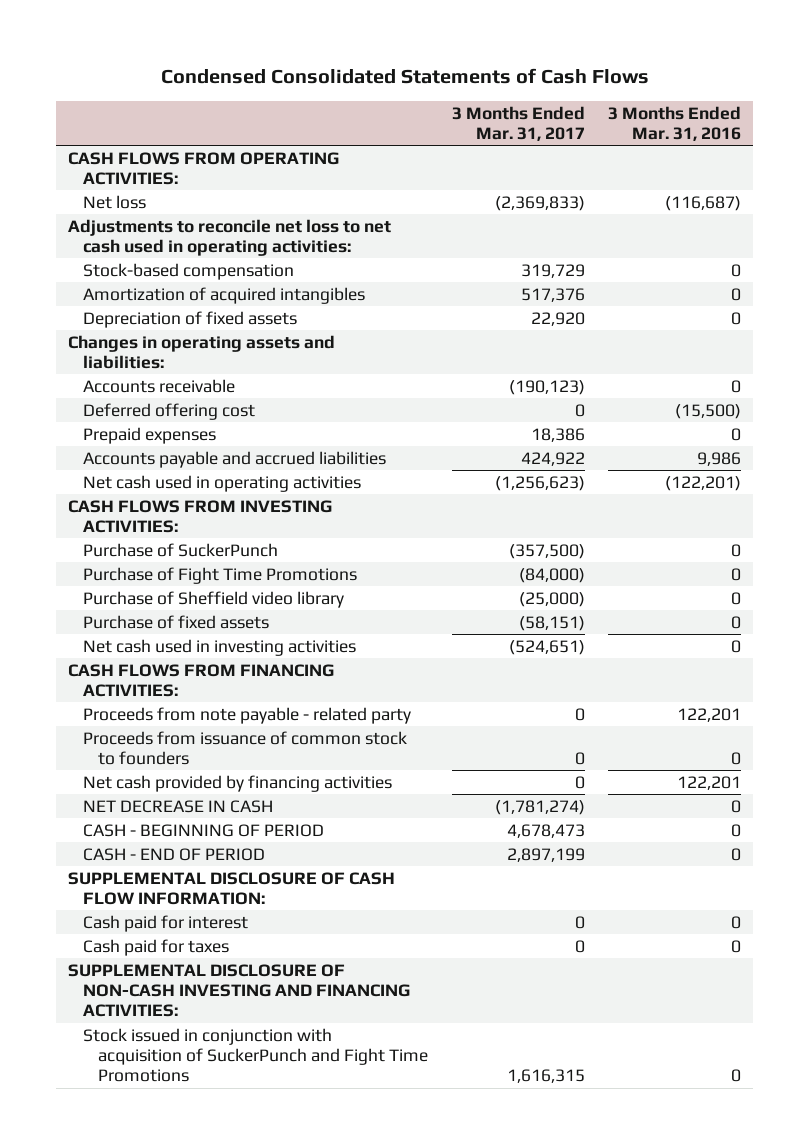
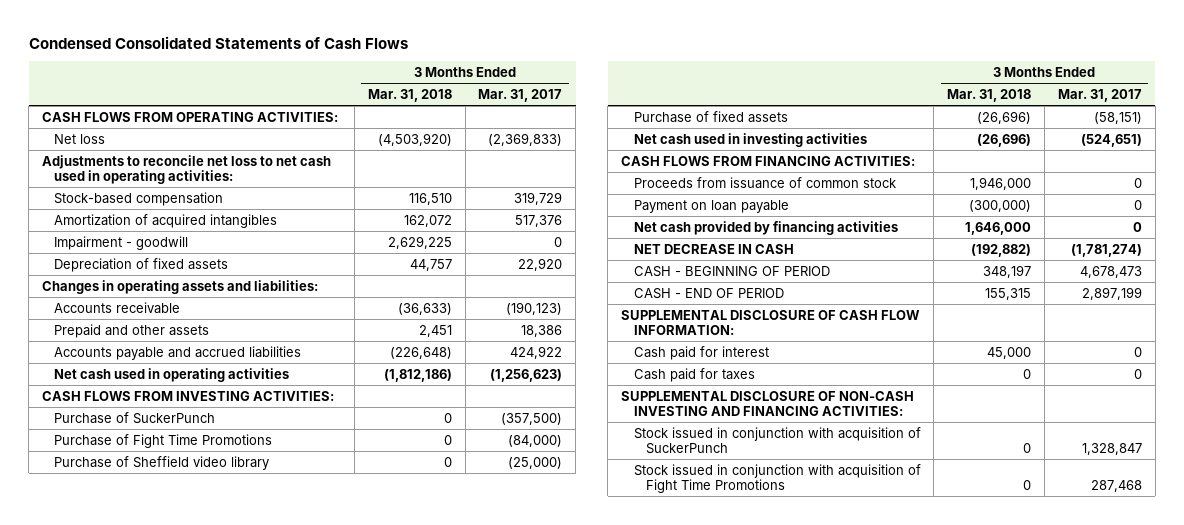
[608,105,742,141] 3 Months Ended Mar. 31, 2016 -> none
none -> [367,88,452,102] Mar. 31, 2018
none -> [54,235,189,250] Impairment - goodwill
[83,402,256,420] Deferred offering cost -> none
[83,426,217,444] Prepaid expenses -> [54,323,210,338] Prepaid and other assets
[83,706,412,724] Proceeds from note payable - related party -> none
[83,730,408,765] Proceeds from issuance of common stock to founders -> [633,176,896,189] Proceeds from issuance of common stock
none -> [633,199,789,213] Payment on loan payable
none -> [633,426,921,454] Stock issued in conjunction with acquisition of SuckerPunch
[83,1027,428,1083] Stock issued in conjunction with acquisition of SuckerPunch and Fight Time Promotions -> [633,463,921,493] Stock issued in conjunction with acquisition of Fight Time Promotions
[506,1069,585,1084] 1,616,315 -> [1090,479,1142,492] 287,468

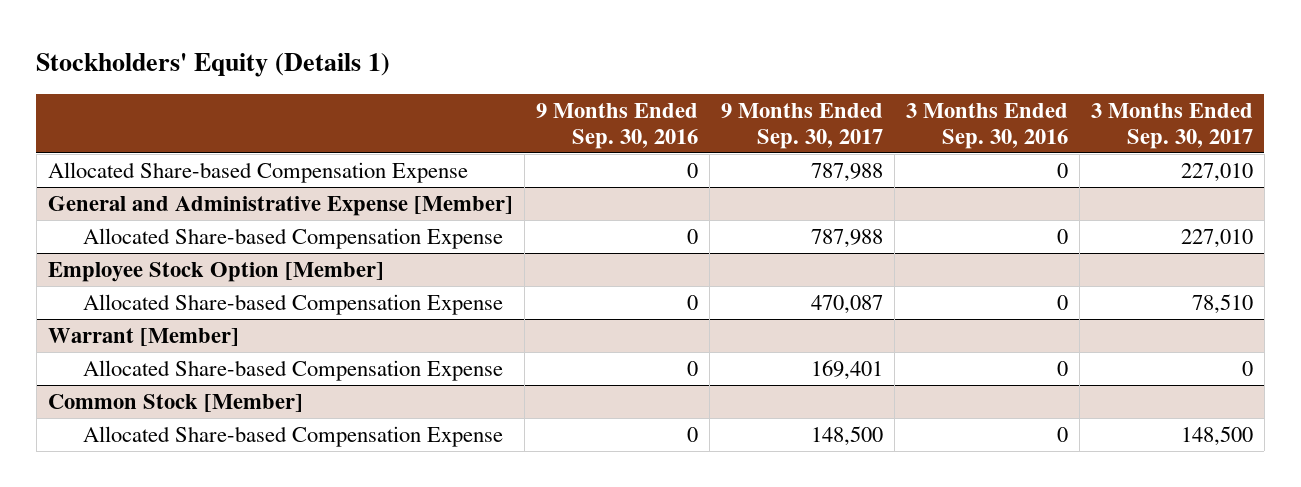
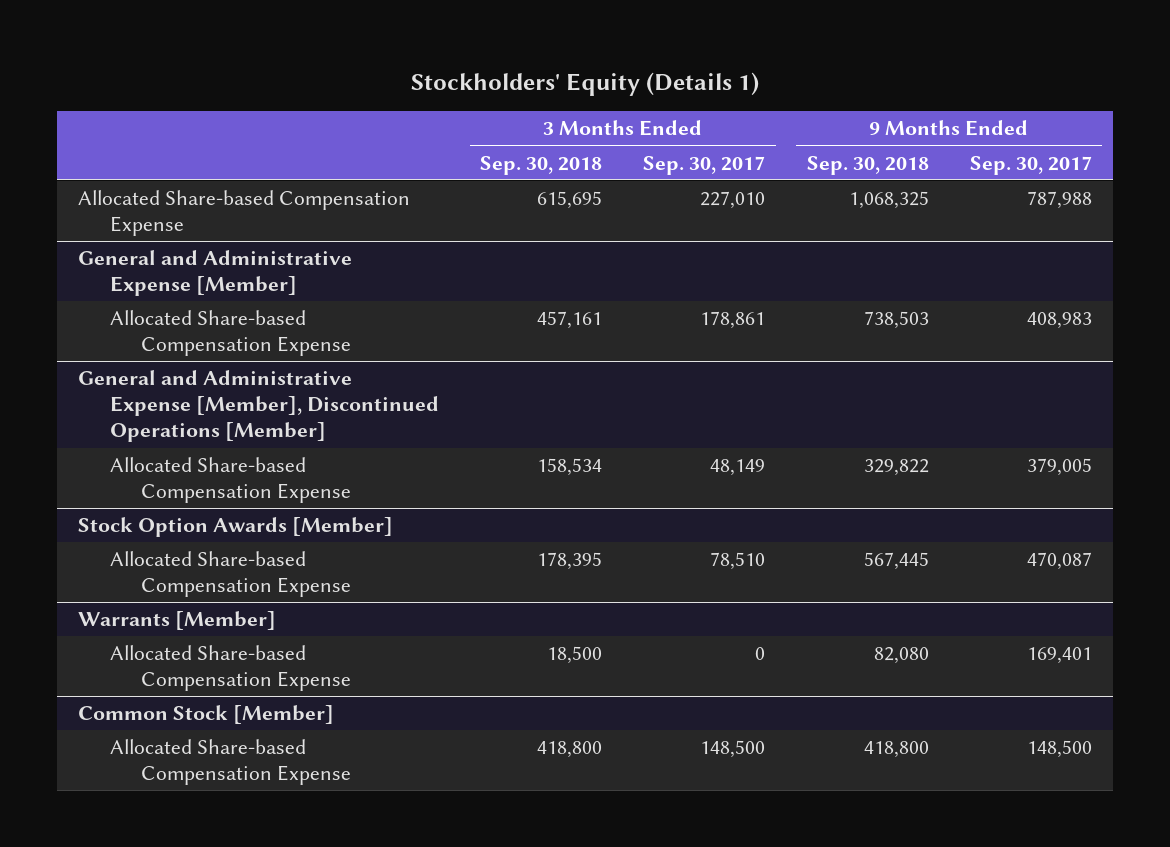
[535,102,698,149] 9 Months Ended Sep. 30, 2016 -> none
[905,102,1068,149] 3 Months Ended Sep. 30, 2016 -> none
none -> [480,155,603,175] Sep. 30, 2018
none -> [806,155,929,175] Sep. 30, 2018
[810,228,883,248] 787,988 -> [1027,311,1093,329] 408,983
[1180,228,1253,248] 227,010 -> [700,310,766,329] 178,861
none -> [77,369,439,443] General and Administrative Expense [Member], Discontinued Operations [Member]
none -> [109,456,352,504] Allocated Share-based Compensation Expense
[47,261,384,282] Employee Stock Option [Member] -> [77,516,393,537] Stock Option Awards [Member]
[47,327,239,346] Warrant [Member] -> [77,610,276,630] Warrants [Member]

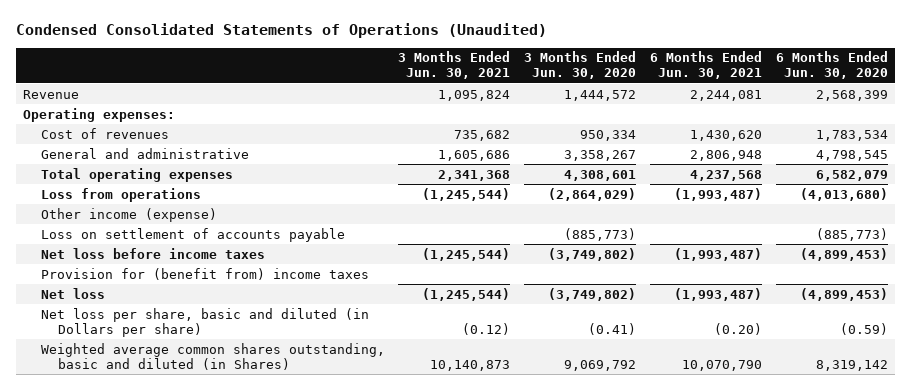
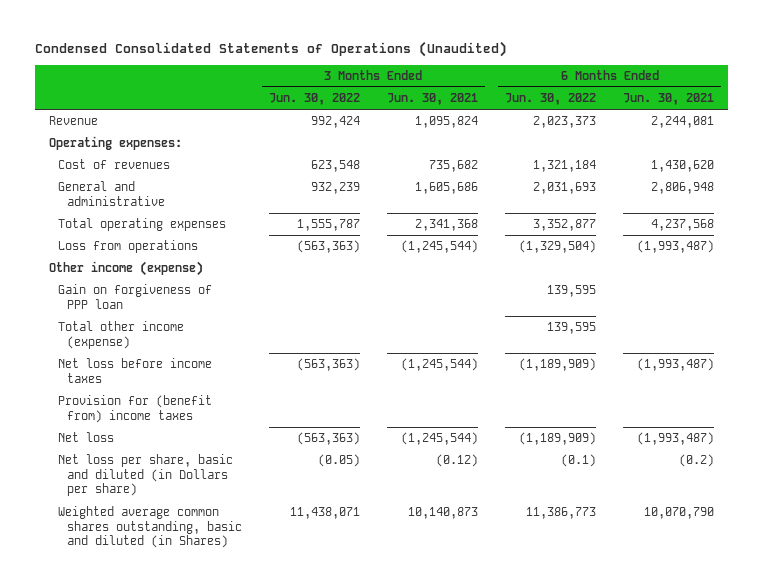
[524,51,637,80] 3 Months Ended Jun. 30, 2020 -> none
[776,51,889,80] 6 Months Ended Jun. 30, 2020 -> none
none -> [268,93,360,106] Jun. 30, 2022
none -> [504,93,596,106] Jun. 30, 2022
[40,227,345,242] Loss on settlement of accounts payable -> none
none -> [57,284,212,309] Gain on forgiveness of PPP loan
none -> [57,321,184,349] Total other income (expense)
[714,322,763,335] (0.20) -> [679,454,715,468] (0.2)

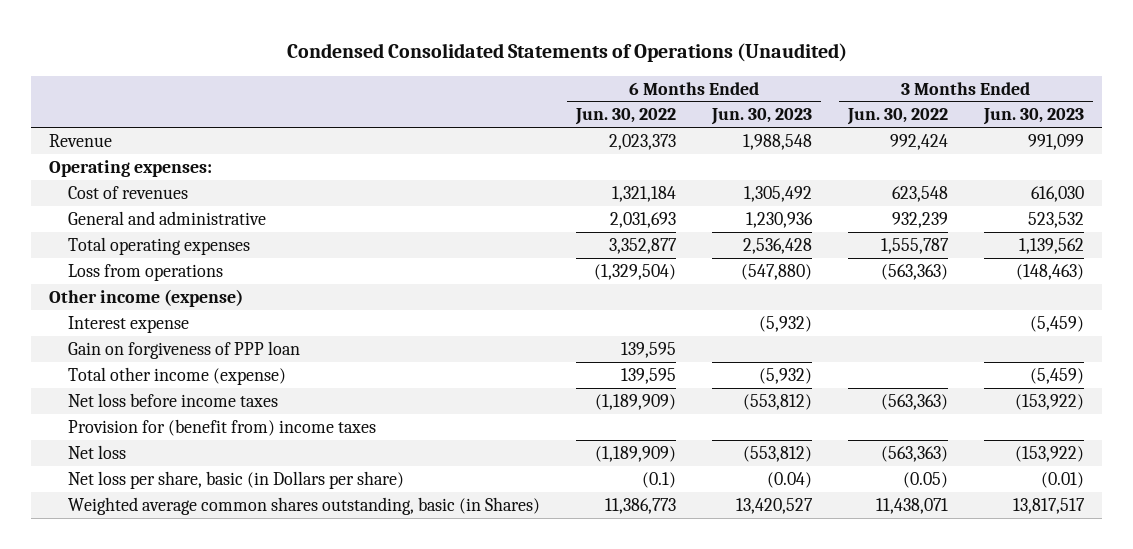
[386,93,478,106] Jun. 30, 2021 -> none
[623,93,715,106] Jun. 30, 2021 -> none
none -> [710,108,812,126] Jun. 30, 2023
none -> [982,108,1084,126] Jun. 30, 2023
none -> [67,315,189,333] Interest expense
[57,454,233,497] Net loss per share, basic and diluted (in Dollars per share) -> [67,470,404,489] Net loss per share, basic (in Dollars per share)
[57,506,242,549] Weighted average common shares outstanding, basic and diluted (in Shares) -> [67,496,540,515] Weighted average common shares outstanding, basic (in Shares)

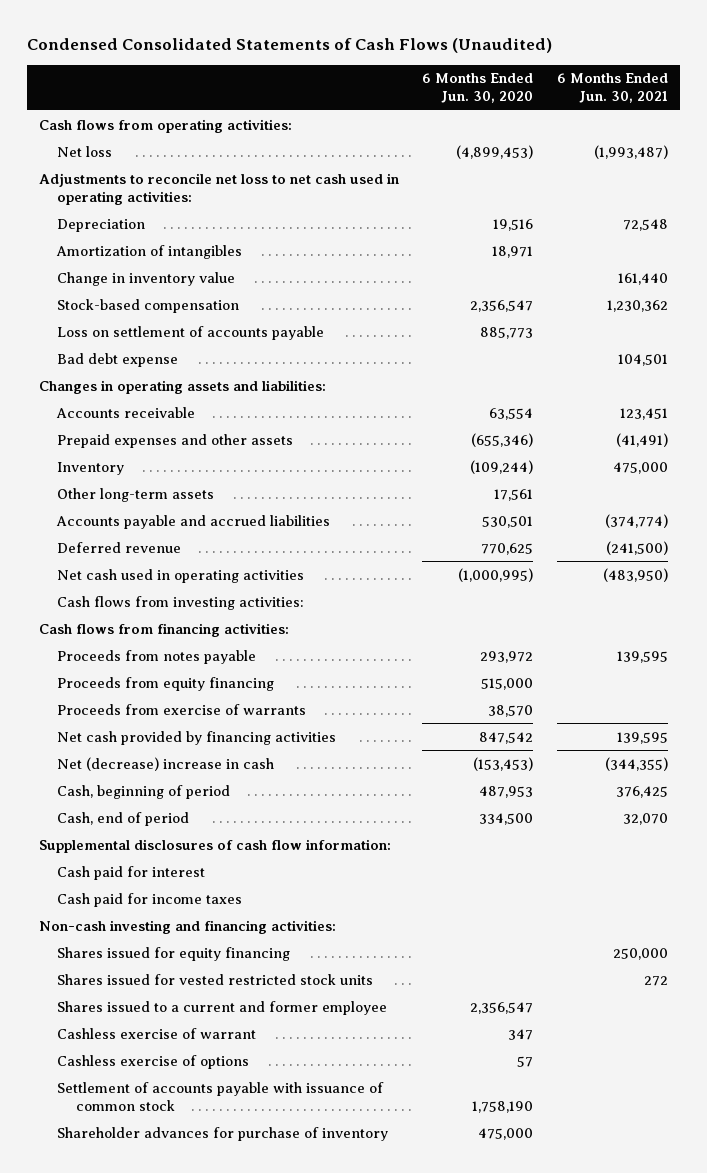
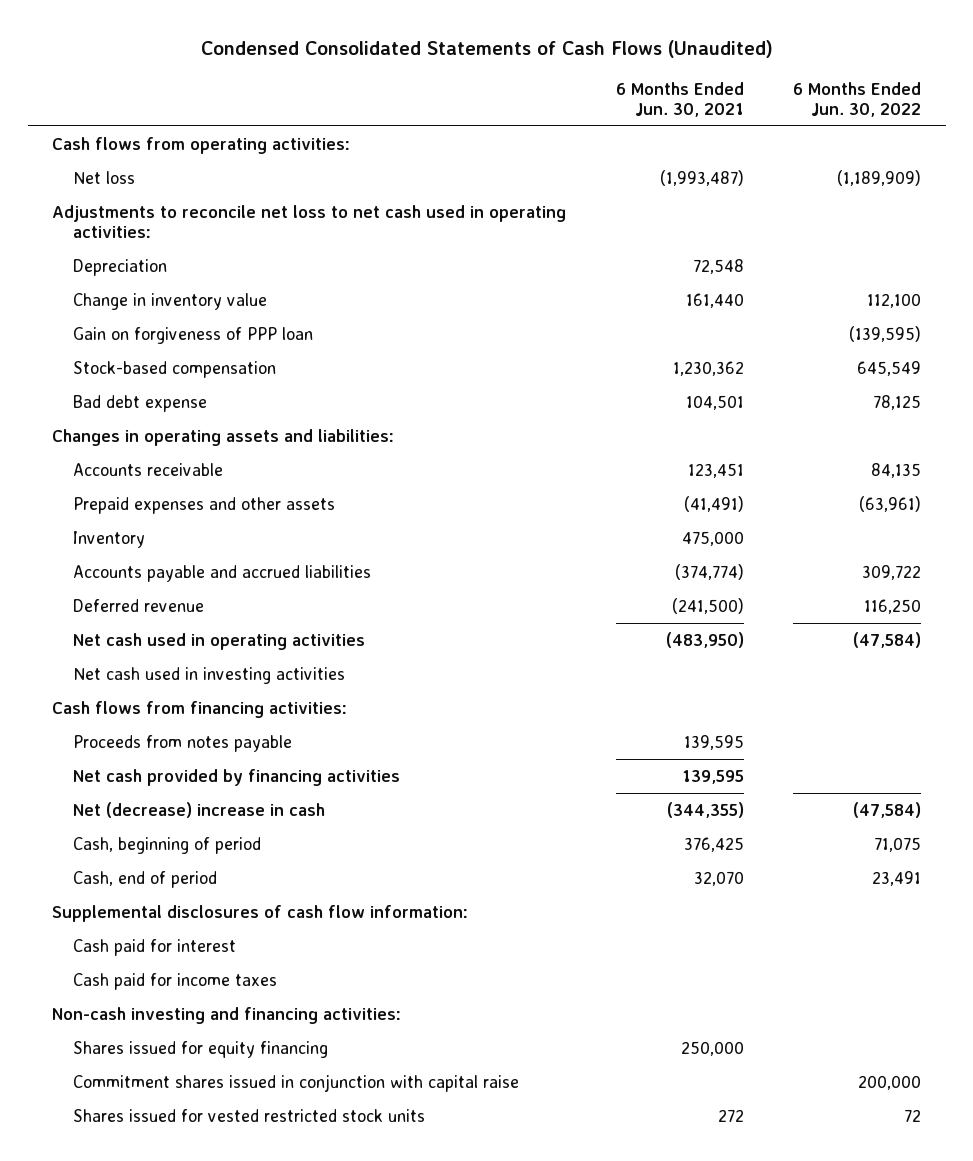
[422,73,534,104] 6 Months Ended Jun. 30, 2020 -> none
none -> [792,81,921,117] 6 Months Ended Jun. 30, 2022
[56,244,243,259] Amortization of intangibles -> none
none -> [73,326,314,344] Gain on forgiveness of PPP loan
[57,325,325,340] Loss on settlement of accounts payable -> none
[57,487,215,502] Other long-term assets -> none
[57,595,305,610] Cash flows from investing activities: -> [73,666,346,684] Net cash used in investing activities
[57,676,275,691] Proceeds from equity financing -> none
[57,703,307,715] Proceeds from exercise of warrants -> none
none -> [73,1073,520,1092] Commitment shares issued in conjunction with capital raise
[57,1000,388,1015] Shares issued to a current and former employee -> none
[57,1027,257,1039] Cashless exercise of warrant -> none
[57,1054,250,1069] Cashless exercise of options -> none
[57,1081,385,1111] Settlement of accounts payable with issuance of common stock -> none
[57,1126,389,1141] Shareholder advances for purchase of inventory -> none

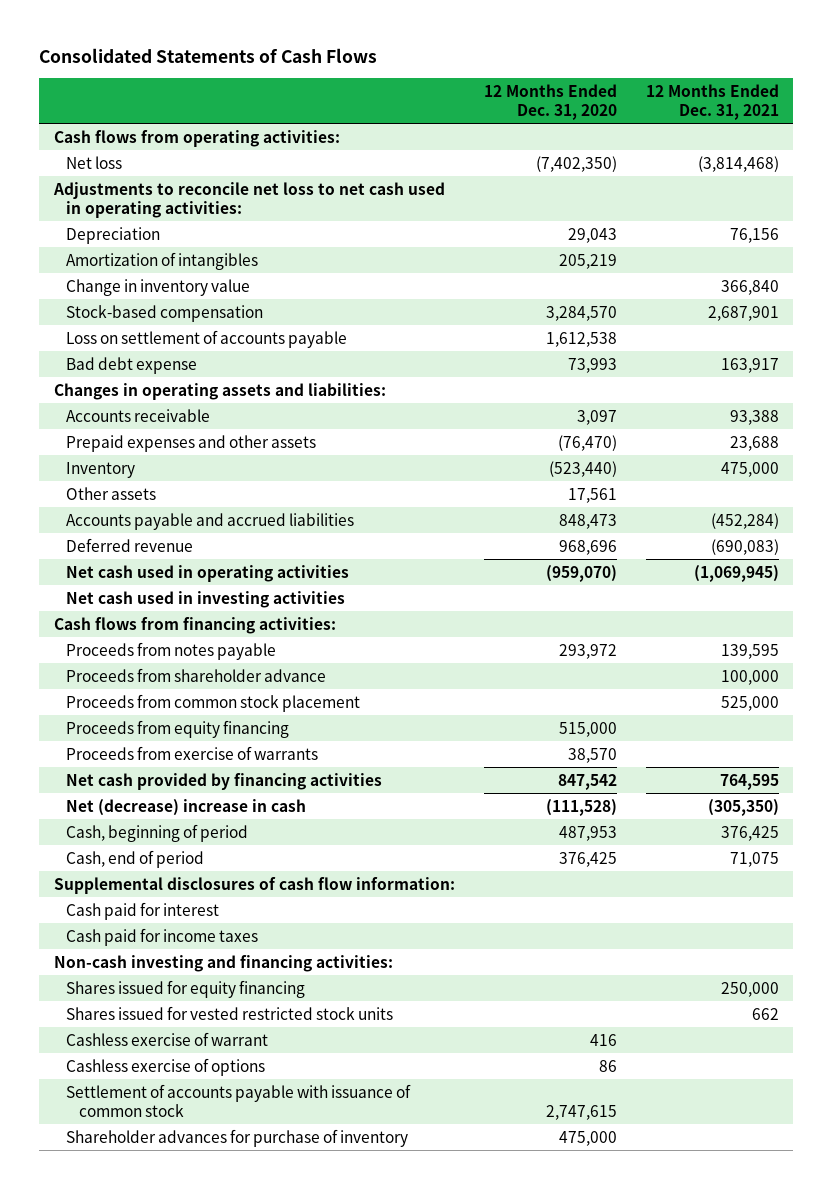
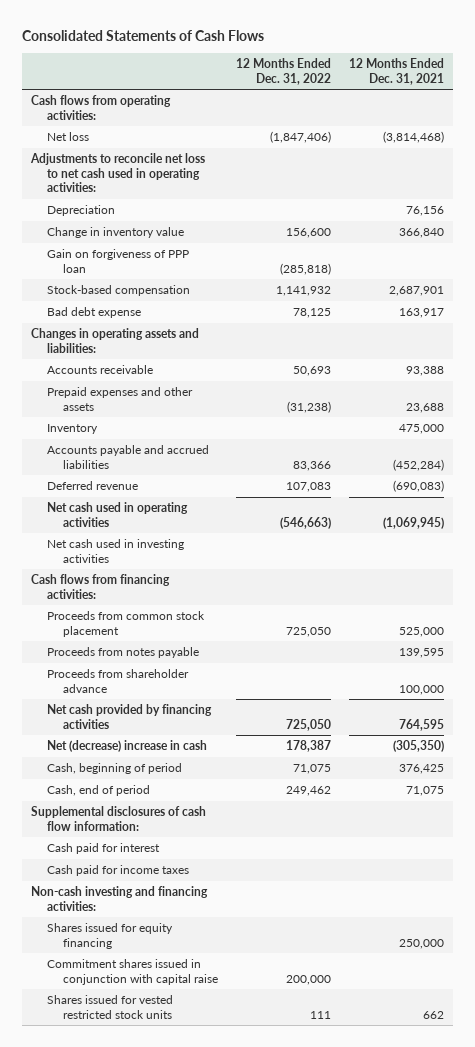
[483,83,617,120] 12 Months Ended Dec. 31, 2020 -> none
none -> [235,58,331,85] 12 Months Ended Dec. 31, 2022
[66,251,259,270] Amortization of intangibles -> none
none -> [46,249,189,273] Gain on forgiveness of PPP loan
[66,329,348,348] Loss on settlement of accounts payable -> none
[66,486,157,500] Other assets -> none
[66,693,361,712] Proceeds from common stock placement -> [46,611,205,637] Proceeds from common stock placement
[66,719,290,738] Proceeds from equity financing -> none
[66,745,319,760] Proceeds from exercise of warrants -> none
none -> [46,959,218,985] Commitment shares issued in conjunction with capital raise
[66,1031,269,1046] Cashless exercise of warrant -> none
[66,1057,266,1076] Cashless exercise of options -> none
[66,1083,412,1117] Settlement of accounts payable with issuance of common stock -> none
[66,1128,409,1147] Shareholder advances for purchase of inventory -> none

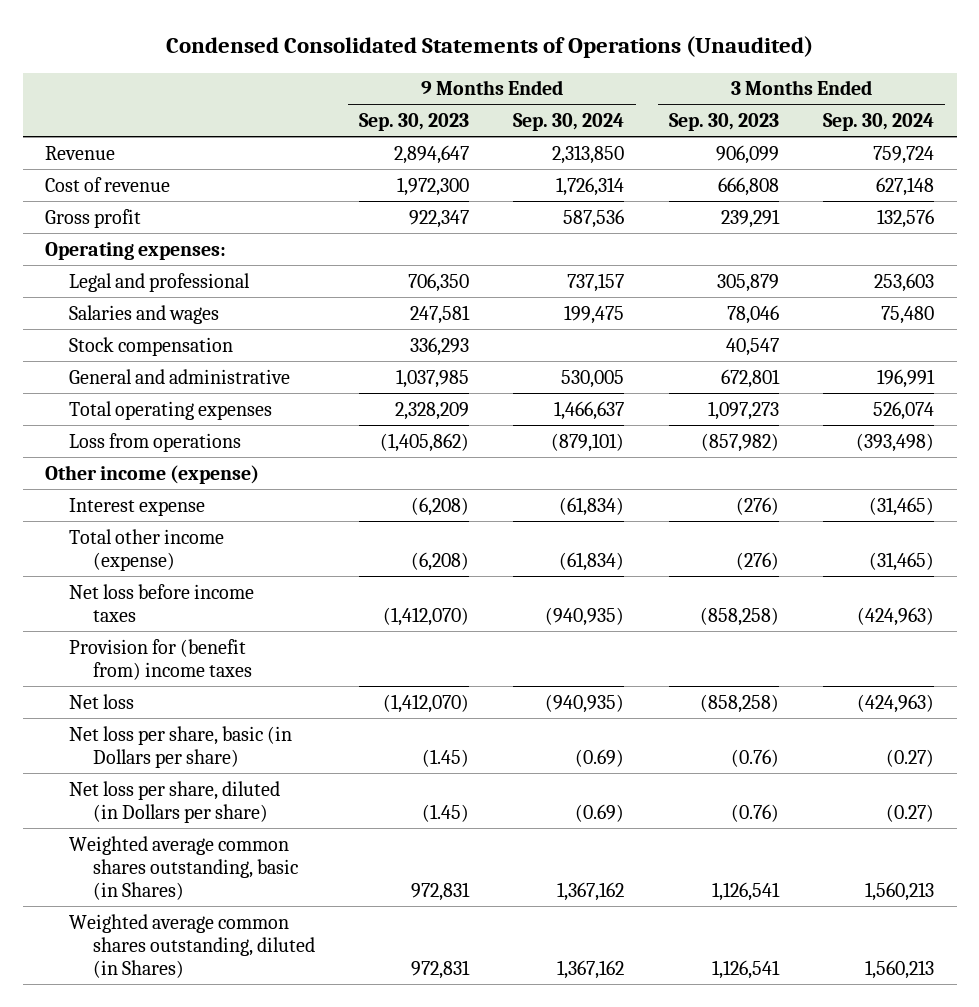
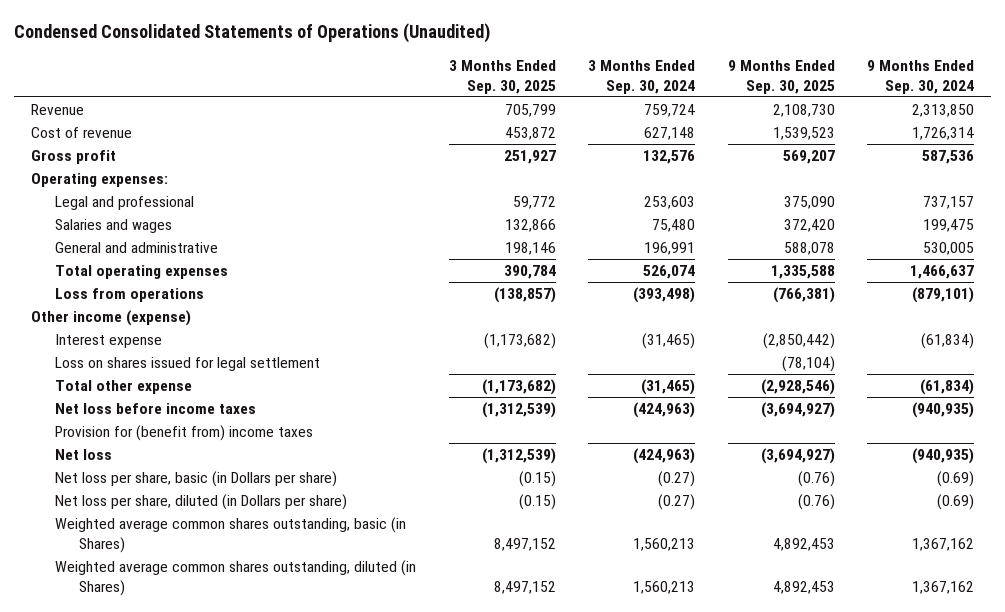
[359,113,470,132] Sep. 30, 2023 -> none
[668,113,779,132] Sep. 30, 2023 -> none
none -> [448,60,556,94] 3 Months Ended Sep. 30, 2025
none -> [727,60,835,94] 9 Months Ended Sep. 30, 2025
[68,336,233,356] Stock compensation -> none
none -> [54,357,320,372] Loss on shares issued for legal settlement
[68,528,224,571] Total other income (expense) -> [54,380,192,395] Total other expense

